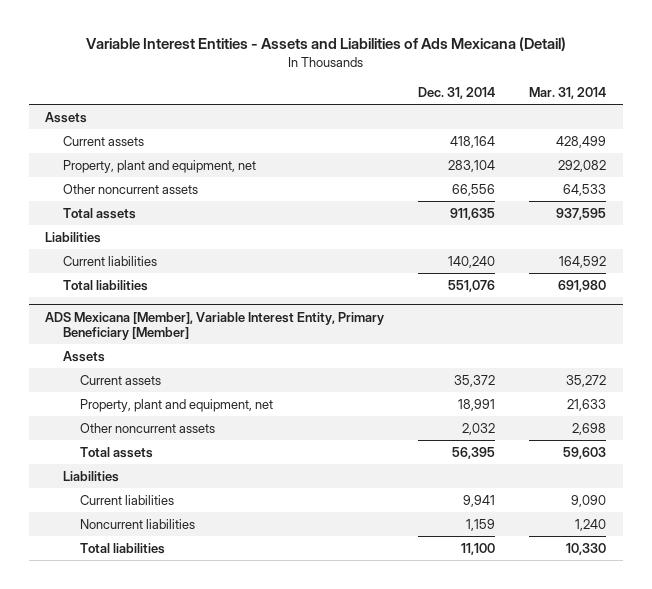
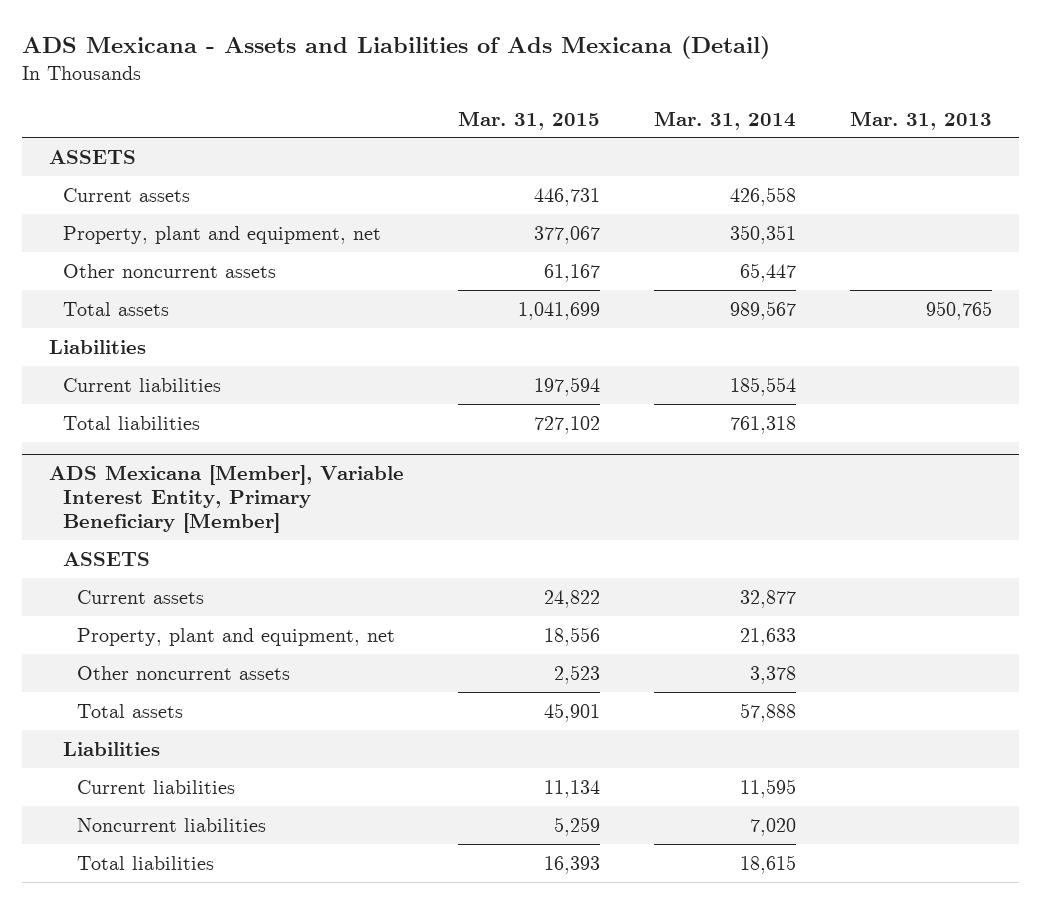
[85,37,566,52] Variable Interest Entities - Assets and Liabilities of Ads Mexicana (Detail) -> [22,36,771,60] ADS Mexicana - Assets and Liabilities of Ads Mexicana (Detail)
[418,86,496,99] Dec. 31, 2014 -> none
none -> [458,110,601,130] Mar. 31, 2015
none -> [850,110,993,130] Mar. 31, 2013
[45,111,88,123] Assets -> [49,149,137,164] ASSETS
[556,135,607,148] 428,499 -> [730,186,797,206] 426,558
[558,159,607,172] 292,082 -> [730,224,797,244] 350,351
[563,183,607,196] 64,533 -> [740,262,797,282] 65,447
[556,207,607,220] 937,595 -> [730,300,797,320] 989,567
[559,255,607,268] 164,592 -> [730,376,797,396] 185,554
[558,279,607,292] 691,980 -> [730,415,797,434] 761,318
[62,350,105,362] Assets -> [63,551,151,566] ASSETS
[566,374,607,387] 35,272 -> [740,589,797,608] 32,877
[572,422,607,435] 2,698 -> [750,665,797,684] 3,378
[563,446,607,459] 59,603 -> [740,702,797,722] 57,888
[571,494,607,507] 9,090 -> [740,778,797,798] 11,595
[575,518,607,531] 1,240 -> [750,817,797,836] 7,020
[566,542,607,555] 10,330 -> [740,854,797,874] 18,615

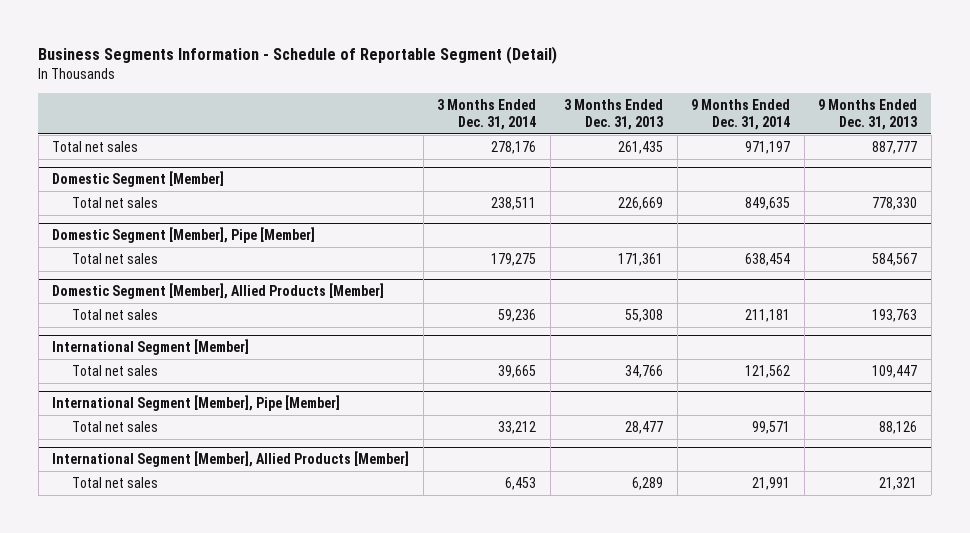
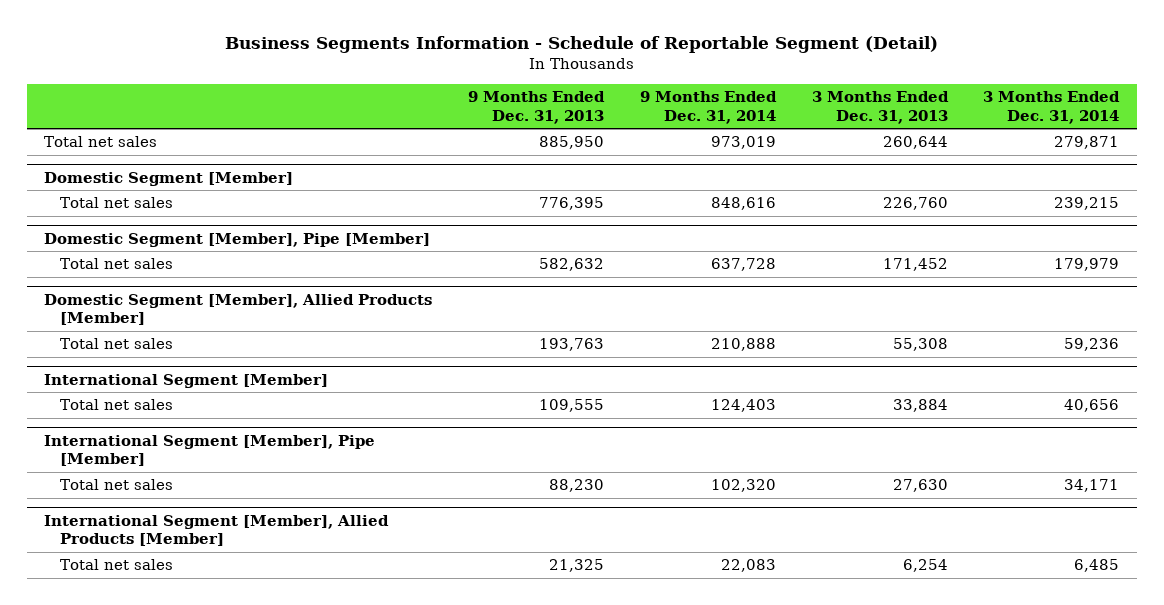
[491,140,537,154] 278,176 -> [1054,136,1120,150] 279,871
[618,140,664,154] 261,435 -> [882,136,948,150] 260,644
[745,140,791,154] 971,197 -> [710,136,776,150] 973,019
[872,140,918,154] 887,777 -> [539,136,605,150] 885,950
[491,196,537,210] 238,511 -> [1054,197,1120,211] 239,215
[618,196,664,210] 226,669 -> [882,197,948,211] 226,760
[745,196,791,210] 849,635 -> [710,197,776,211] 848,616
[872,196,918,210] 778,330 -> [539,197,605,211] 776,395
[491,252,537,266] 179,275 -> [1054,258,1120,272] 179,979
[618,252,664,266] 171,361 -> [882,258,948,272] 171,452
[745,252,791,266] 638,454 -> [710,258,776,272] 637,728
[872,252,918,266] 584,567 -> [539,258,605,272] 582,632
[745,308,791,322] 211,181 -> [710,338,776,352] 210,888
[498,364,537,378] 39,665 -> [1064,399,1120,413] 40,656
[625,364,664,378] 34,766 -> [892,399,948,413] 33,884
[745,364,791,378] 121,562 -> [710,399,776,413] 124,403
[872,364,918,378] 109,447 -> [539,399,605,413] 109,555
[498,420,537,434] 33,212 -> [1064,479,1120,493] 34,171
[625,420,664,434] 28,477 -> [892,479,948,493] 27,630
[752,420,791,434] 99,571 -> [710,479,776,493] 102,320
[879,420,918,434] 88,126 -> [549,479,605,493] 88,230
[505,476,537,490] 6,453 -> [1074,559,1120,573] 6,485
[632,476,664,490] 6,289 -> [902,559,948,573] 6,254
[752,476,791,490] 21,991 -> [720,559,776,573] 22,083
[879,476,918,490] 21,321 -> [549,559,605,573] 21,325

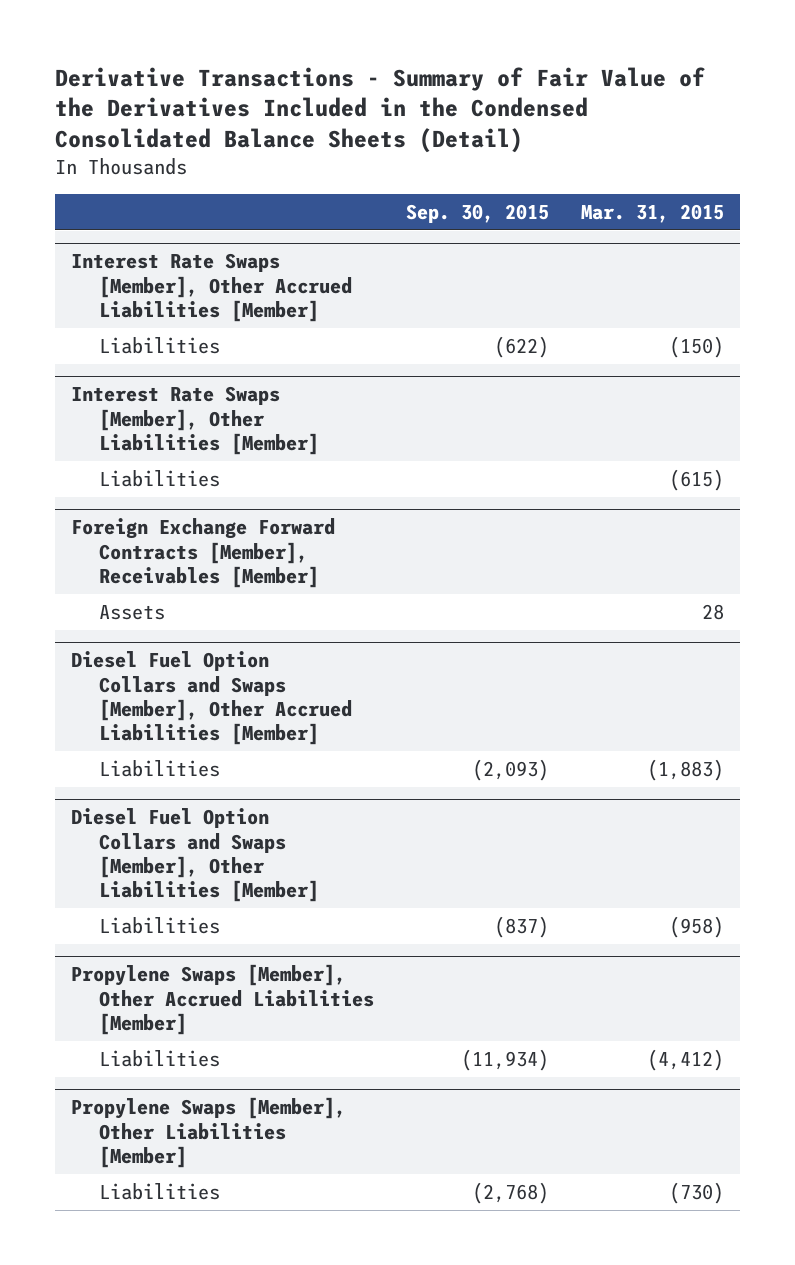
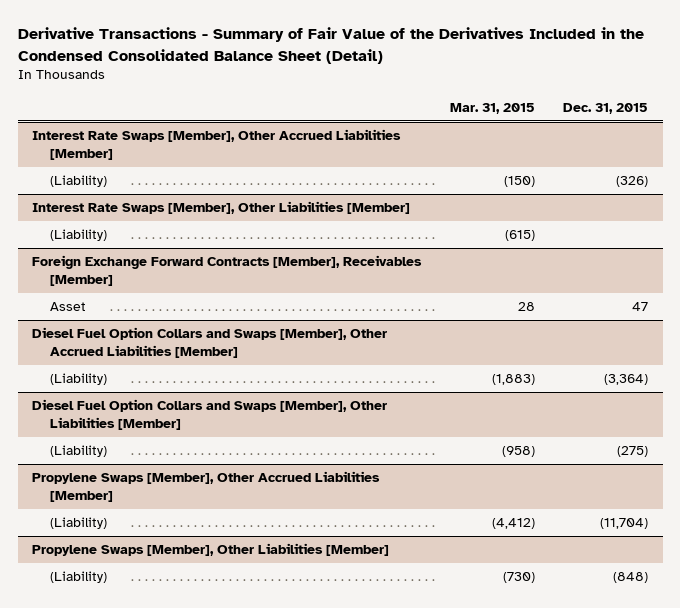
[54,66,705,154] Derivative Transactions - Summary of Fair Value of the Derivatives Included in the Condensed Consolidated Balance Sheets (Detail) -> [17,27,644,64] Derivative Transactions - Summary of Fair Value of the Derivatives Included in the Condensed Consolidated Balance Sheet (Detail)
[406,203,550,223] Sep. 30, 2015 -> none
none -> [563,102,649,114] Dec. 31, 2015
[98,336,220,354] Liabilities -> [49,175,107,188] (Liability)
[98,469,220,487] Liabilities -> [49,229,107,242] (Liability)
[98,604,165,620] Assets -> [49,302,86,312] Asset
[98,759,220,777] Liabilities -> [49,373,107,386] (Liability)
[98,916,220,934] Liabilities -> [49,445,107,458] (Liability)
[98,1049,220,1067] Liabilities -> [49,517,107,530] (Liability)
[98,1182,220,1200] Liabilities -> [49,571,107,584] (Liability)

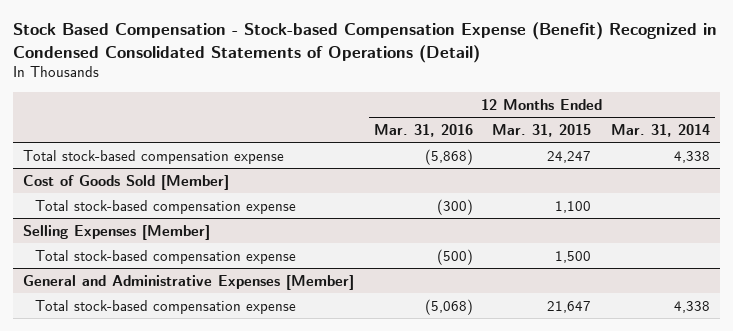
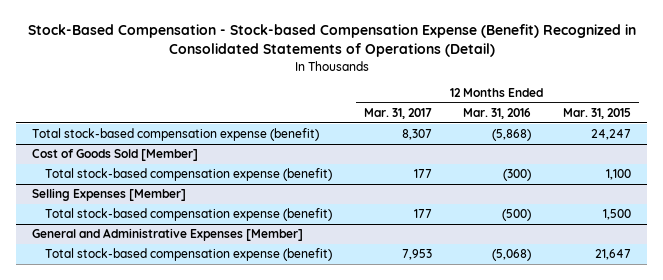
[12,22,717,63] Stock Based Compensation - Stock-based Compensation Expense (Benefit) Recognized in Condensed Consolidated Statements of Operations (Detail) -> [27,24,636,58] Stock-Based Compensation - Stock-based Compensation Expense (Benefit) Recognized in Consolidated Statements of Operations (Detail)
[611,123,711,137] Mar. 31, 2014 -> none
none -> [363,108,432,120] Mar. 31, 2017
[22,149,284,164] Total stock-based compensation expense -> [32,128,320,142] Total stock-based compensation expense (benefit)
[34,199,296,214] Total stock-based compensation expense -> [44,168,332,182] Total stock-based compensation expense (benefit)
[34,249,296,264] Total stock-based compensation expense -> [44,208,332,222] Total stock-based compensation expense (benefit)
[34,299,296,314] Total stock-based compensation expense -> [44,248,332,262] Total stock-based compensation expense (benefit)

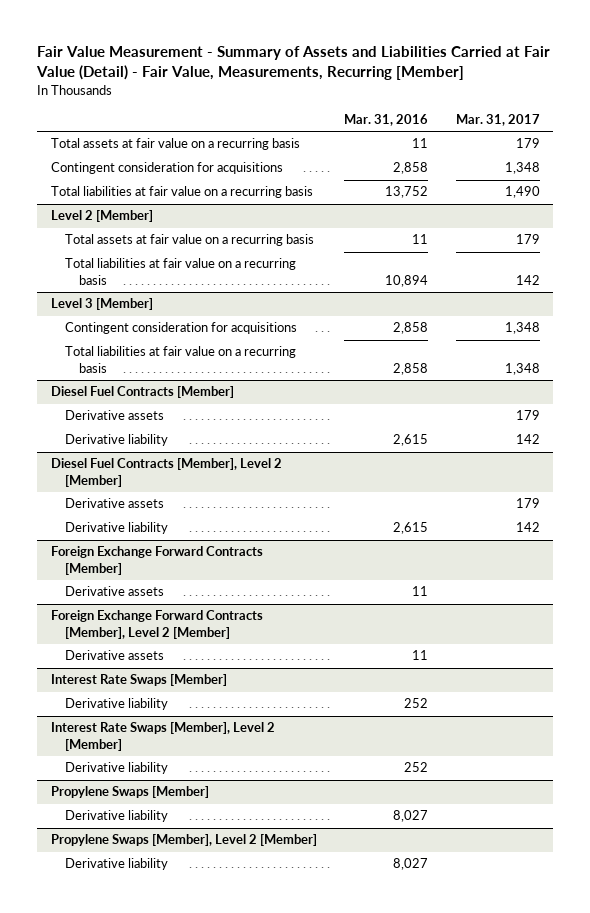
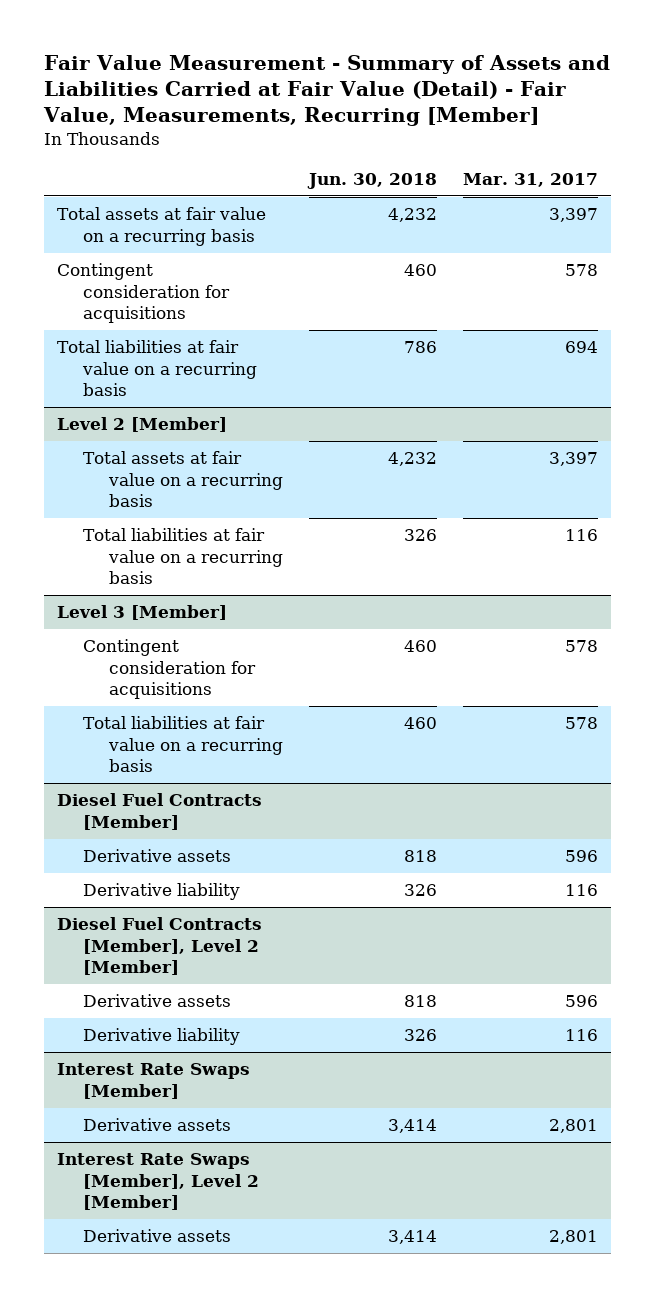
[344,114,429,127] Mar. 31, 2016 -> none
none -> [306,172,437,189] Jun. 30, 2018
[515,138,540,149] 179 -> [549,208,599,223] 3,397
[504,162,540,175] 1,348 -> [565,264,599,277] 578
[504,186,540,199] 1,490 -> [565,341,599,354] 694
[515,234,540,245] 179 -> [549,452,599,467] 3,397
[515,275,540,286] 142 -> [565,529,599,542] 116
[504,322,540,335] 1,348 -> [565,640,599,653] 578
[504,363,540,376] 1,348 -> [565,717,599,730] 578
[515,410,540,421] 179 -> [565,850,599,863] 596
[515,434,540,445] 142 -> [565,884,599,897] 116
[50,546,263,576] Foreign Exchange Forward Contracts [Member] -> none
[64,586,164,597] Derivative assets -> none
[50,610,263,640] Foreign Exchange Forward Contracts [Member], Level 2 [Member] -> none
[64,650,164,661] Derivative assets -> none
[515,498,540,509] 179 -> [565,995,599,1008] 596
[515,522,540,533] 142 -> [565,1029,599,1042] 116
[64,698,168,711] Derivative liability -> none
none -> [82,1118,231,1132] Derivative assets
[64,762,168,775] Derivative liability -> none
[50,786,209,799] Propylene Swaps [Member] -> none
[64,810,168,823] Derivative liability -> none
[50,834,317,847] Propylene Swaps [Member], Level 2 [Member] -> none
[64,858,168,871] Derivative liability -> none
none -> [82,1229,231,1243] Derivative assets

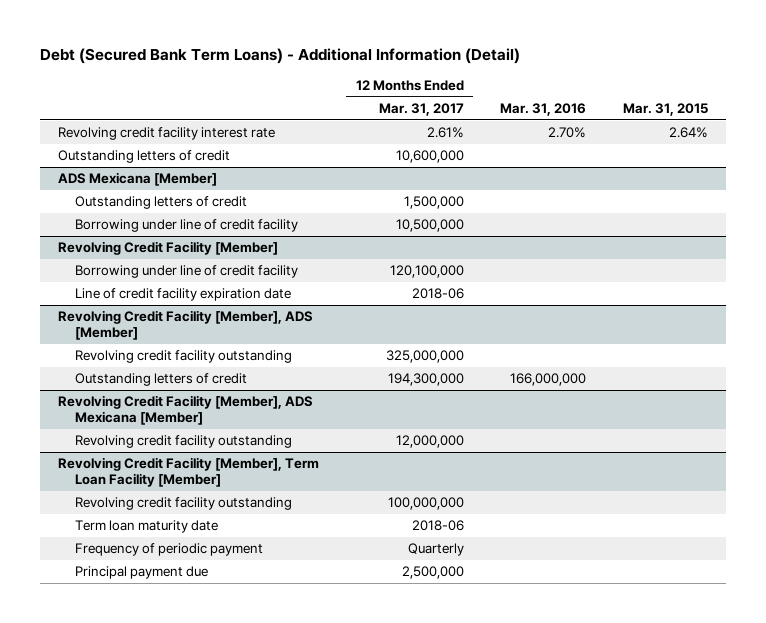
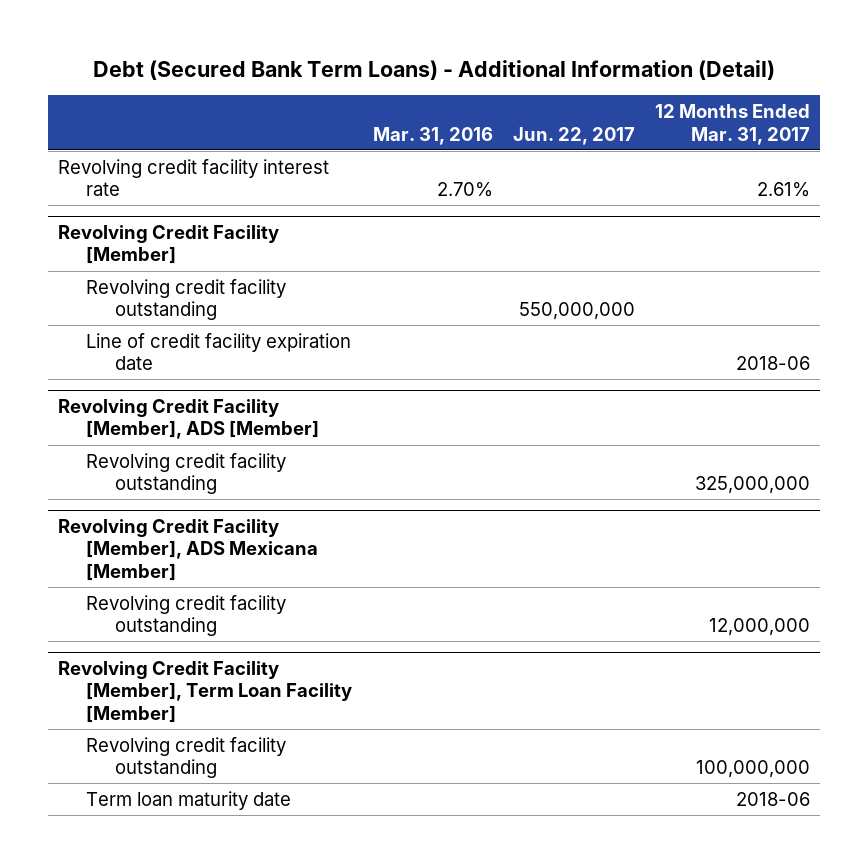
[622,103,708,117] Mar. 31, 2015 -> none
none -> [512,126,635,145] Jun. 22, 2017
[58,150,231,164] Outstanding letters of credit -> none
[58,172,218,187] ADS Mexicana [Member] -> none
[75,196,248,210] Outstanding letters of credit -> none
[75,219,299,233] Borrowing under line of credit facility -> none
[75,265,299,279] Borrowing under line of credit facility -> none
none -> [86,278,287,321] Revolving credit facility outstanding
[75,373,248,387] Outstanding letters of credit -> none
[75,543,264,557] Frequency of periodic payment -> none
[75,566,209,580] Principal payment due -> none

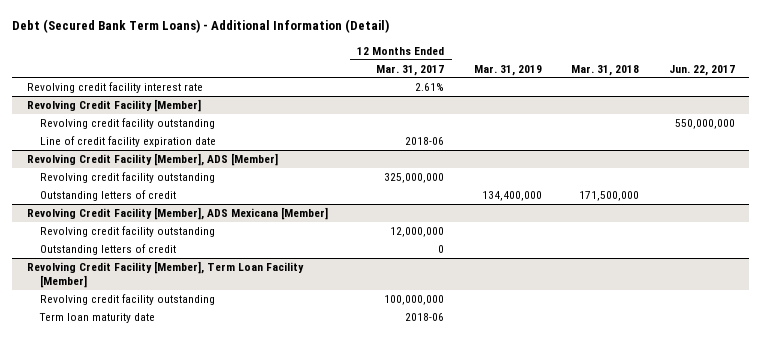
[372,126,493,145] Mar. 31, 2016 -> none
none -> [473,64,542,76] Mar. 31, 2019
none -> [571,64,640,76] Mar. 31, 2018
none -> [40,190,177,202] Outstanding letters of credit
none -> [40,244,177,256] Outstanding letters of credit

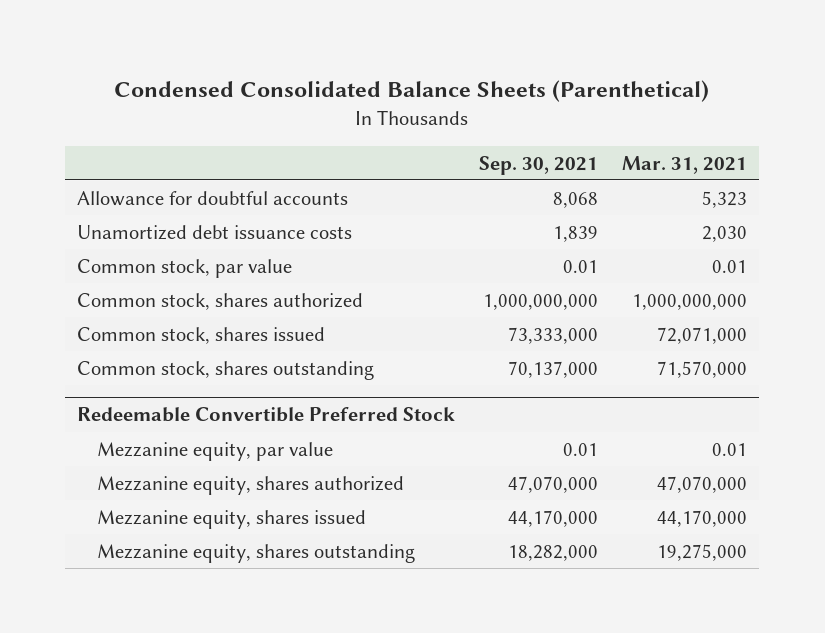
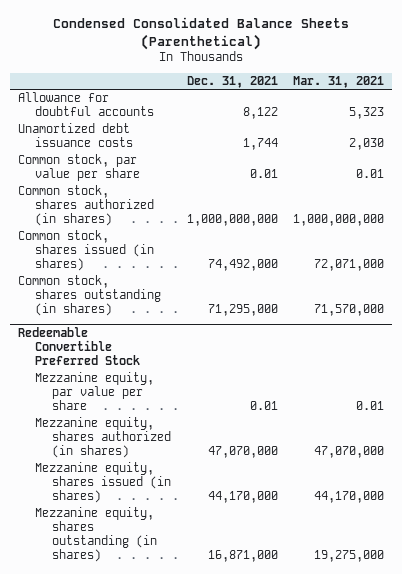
[479,155,599,175] Sep. 30, 2021 -> none
none -> [186,76,278,89] Dec. 31, 2021
[77,258,293,278] Common stock, par value -> [17,154,140,182] Common stock, par value per share
[77,292,364,310] Common stock, shares authorized -> [17,185,154,227] Common stock, shares authorized (in shares)
[77,326,326,344] Common stock, shares issued -> [17,230,154,272] Common stock, shares issued (in shares)
[77,360,375,380] Common stock, shares outstanding -> [17,275,161,317] Common stock, shares outstanding (in shares)
[97,441,334,461] Mezzanine equity, par value -> [34,372,154,411] Mezzanine equity, par value per share
[97,475,405,495] Mezzanine equity, shares authorized -> [34,417,172,459] Mezzanine equity, shares authorized (in shares)
[97,509,367,529] Mezzanine equity, shares issued -> [34,462,172,504] Mezzanine equity, shares issued (in shares)
[97,543,416,563] Mezzanine equity, shares outstanding -> [34,507,158,563] Mezzanine equity, shares outstanding (in shares)

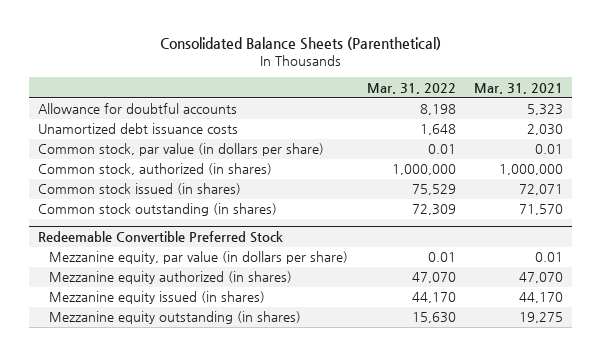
[52,16,349,50] Condensed Consolidated Balance Sheets (Parenthetical) -> [159,37,441,51] Consolidated Balance Sheets (Parenthetical)
[186,76,278,89] Dec. 31, 2021 -> none
none -> [366,82,456,94] Mar. 31, 2022
[17,154,140,182] Common stock, par value per share -> [38,143,325,157] Common stock, par value (in dollars per share)
[17,185,154,227] Common stock, shares authorized (in shares) -> [38,163,273,176] Common stock, authorized (in shares)
[293,214,385,227] 1,000,000,000 -> [499,164,564,176] 1,000,000
[17,230,154,272] Common stock, shares issued (in shares) -> [38,183,242,196] Common stock issued (in shares)
[314,259,385,272] 72,071,000 -> [519,184,564,196] 72,071
[17,275,161,317] Common stock, shares outstanding (in shares) -> [38,203,278,217] Common stock outstanding (in shares)
[314,304,385,317] 71,570,000 -> [519,204,564,216] 71,570
[34,372,154,411] Mezzanine equity, par value per share -> [49,251,349,265] Mezzanine equity, par value (in dollars per share)
[34,417,172,459] Mezzanine equity, shares authorized (in shares) -> [49,271,293,285] Mezzanine equity authorized (in shares)
[314,446,385,459] 47,070,000 -> [519,272,564,284] 47,070
[34,462,172,504] Mezzanine equity, shares issued (in shares) -> [49,291,266,305] Mezzanine equity issued (in shares)
[314,491,385,504] 44,170,000 -> [519,292,564,304] 44,170
[34,507,158,563] Mezzanine equity, shares outstanding (in shares) -> [49,311,302,325] Mezzanine equity outstanding (in shares)
[314,550,385,563] 19,275,000 -> [519,312,564,324] 19,275

